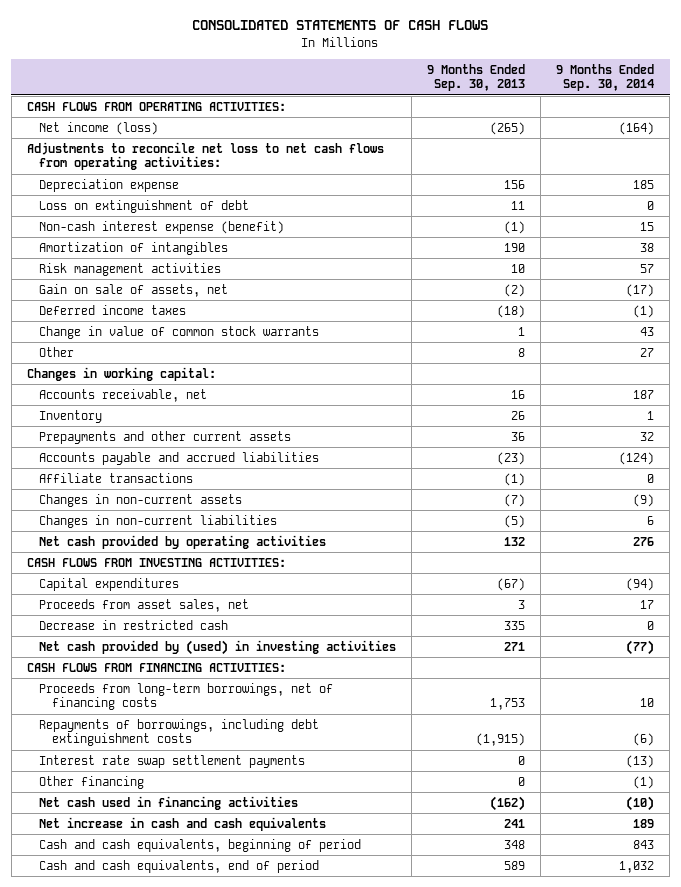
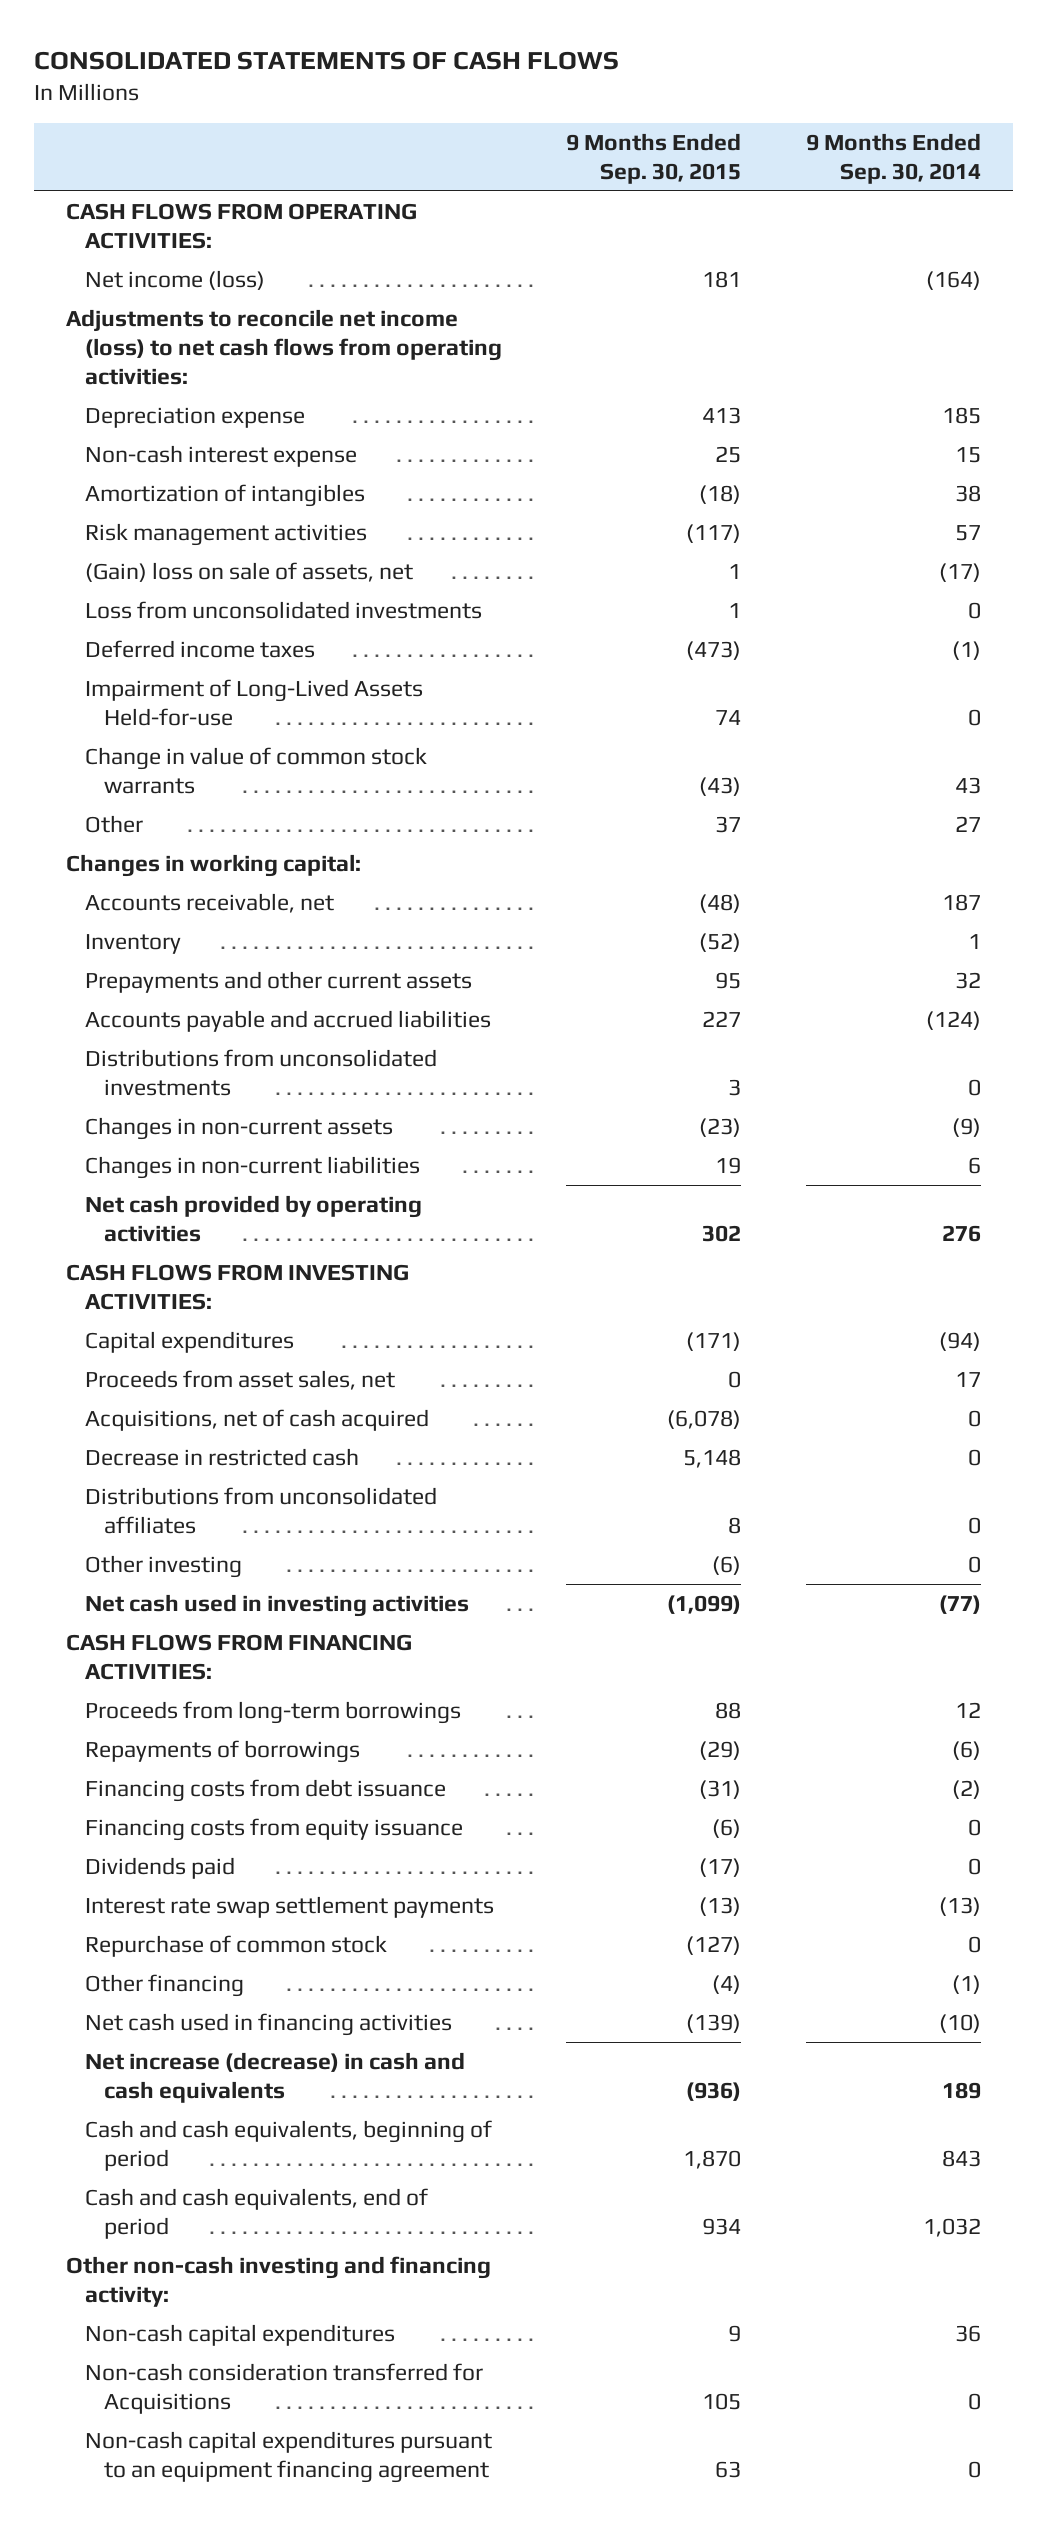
[427,63,526,92] 9 Months Ended Sep. 30, 2013 -> none
none -> [566,132,742,184] 9 Months Ended Sep. 30, 2015
[26,141,384,171] Adjustments to reconcile net loss to net cash flows from operating activities: -> [65,309,502,385] Adjustments to reconcile net income (loss) to net cash flows from operating activities:
[39,199,250,213] Loss on extinguishment of debt -> none
[39,220,285,234] Non-cash interest expense (benefit) -> [84,445,357,468] Non-cash interest expense
[39,283,229,297] Gain on sale of assets, net -> [84,562,413,583] (Gain) loss on sale of assets, net
none -> [84,601,482,620] Loss from unconsolidated investments
none -> [84,679,423,726] Impairment of Long-Lived Assets Held-for-use
[39,472,194,483] Affiliate transactions -> none
none -> [84,1049,437,1096] Distributions from unconsolidated investments
none -> [84,1409,429,1432] Acquisitions, net of cash acquired
none -> [84,1487,437,1534] Distributions from unconsolidated affiliates
none -> [84,1555,242,1579] Other investing
[39,639,397,655] Net cash provided by (used) in investing activities -> [84,1594,469,1618] Net cash used in investing activities
[39,682,334,711] Proceeds from long-term borrowings, net of financing costs -> [84,1701,461,1725] Proceeds from long-term borrowings
[640,698,655,708] 10 -> [955,1702,982,1719] 12
[39,718,320,747] Repayments of borrowings, including debt extinguishment costs -> [84,1740,360,1764] Repayments of borrowings
none -> [84,1779,446,1803] Financing costs from debt issuance
none -> [84,1818,463,1842] Financing costs from equity issuance
none -> [84,1857,235,1880] Dividends paid
none -> [84,1935,387,1958] Repurchase of common stock
[39,816,327,831] Net increase in cash and cash equivalents -> [84,2052,465,2103] Net increase (decrease) in cash and cash equivalents
none -> [65,2256,491,2307] Other non-cash investing and financing activity:
none -> [84,2324,395,2347] Non-cash capital expenditures
none -> [84,2363,483,2414] Non-cash consideration transferred for Acquisitions
none -> [84,2431,492,2483] Non-cash capital expenditures pursuant to an equipment financing agreement

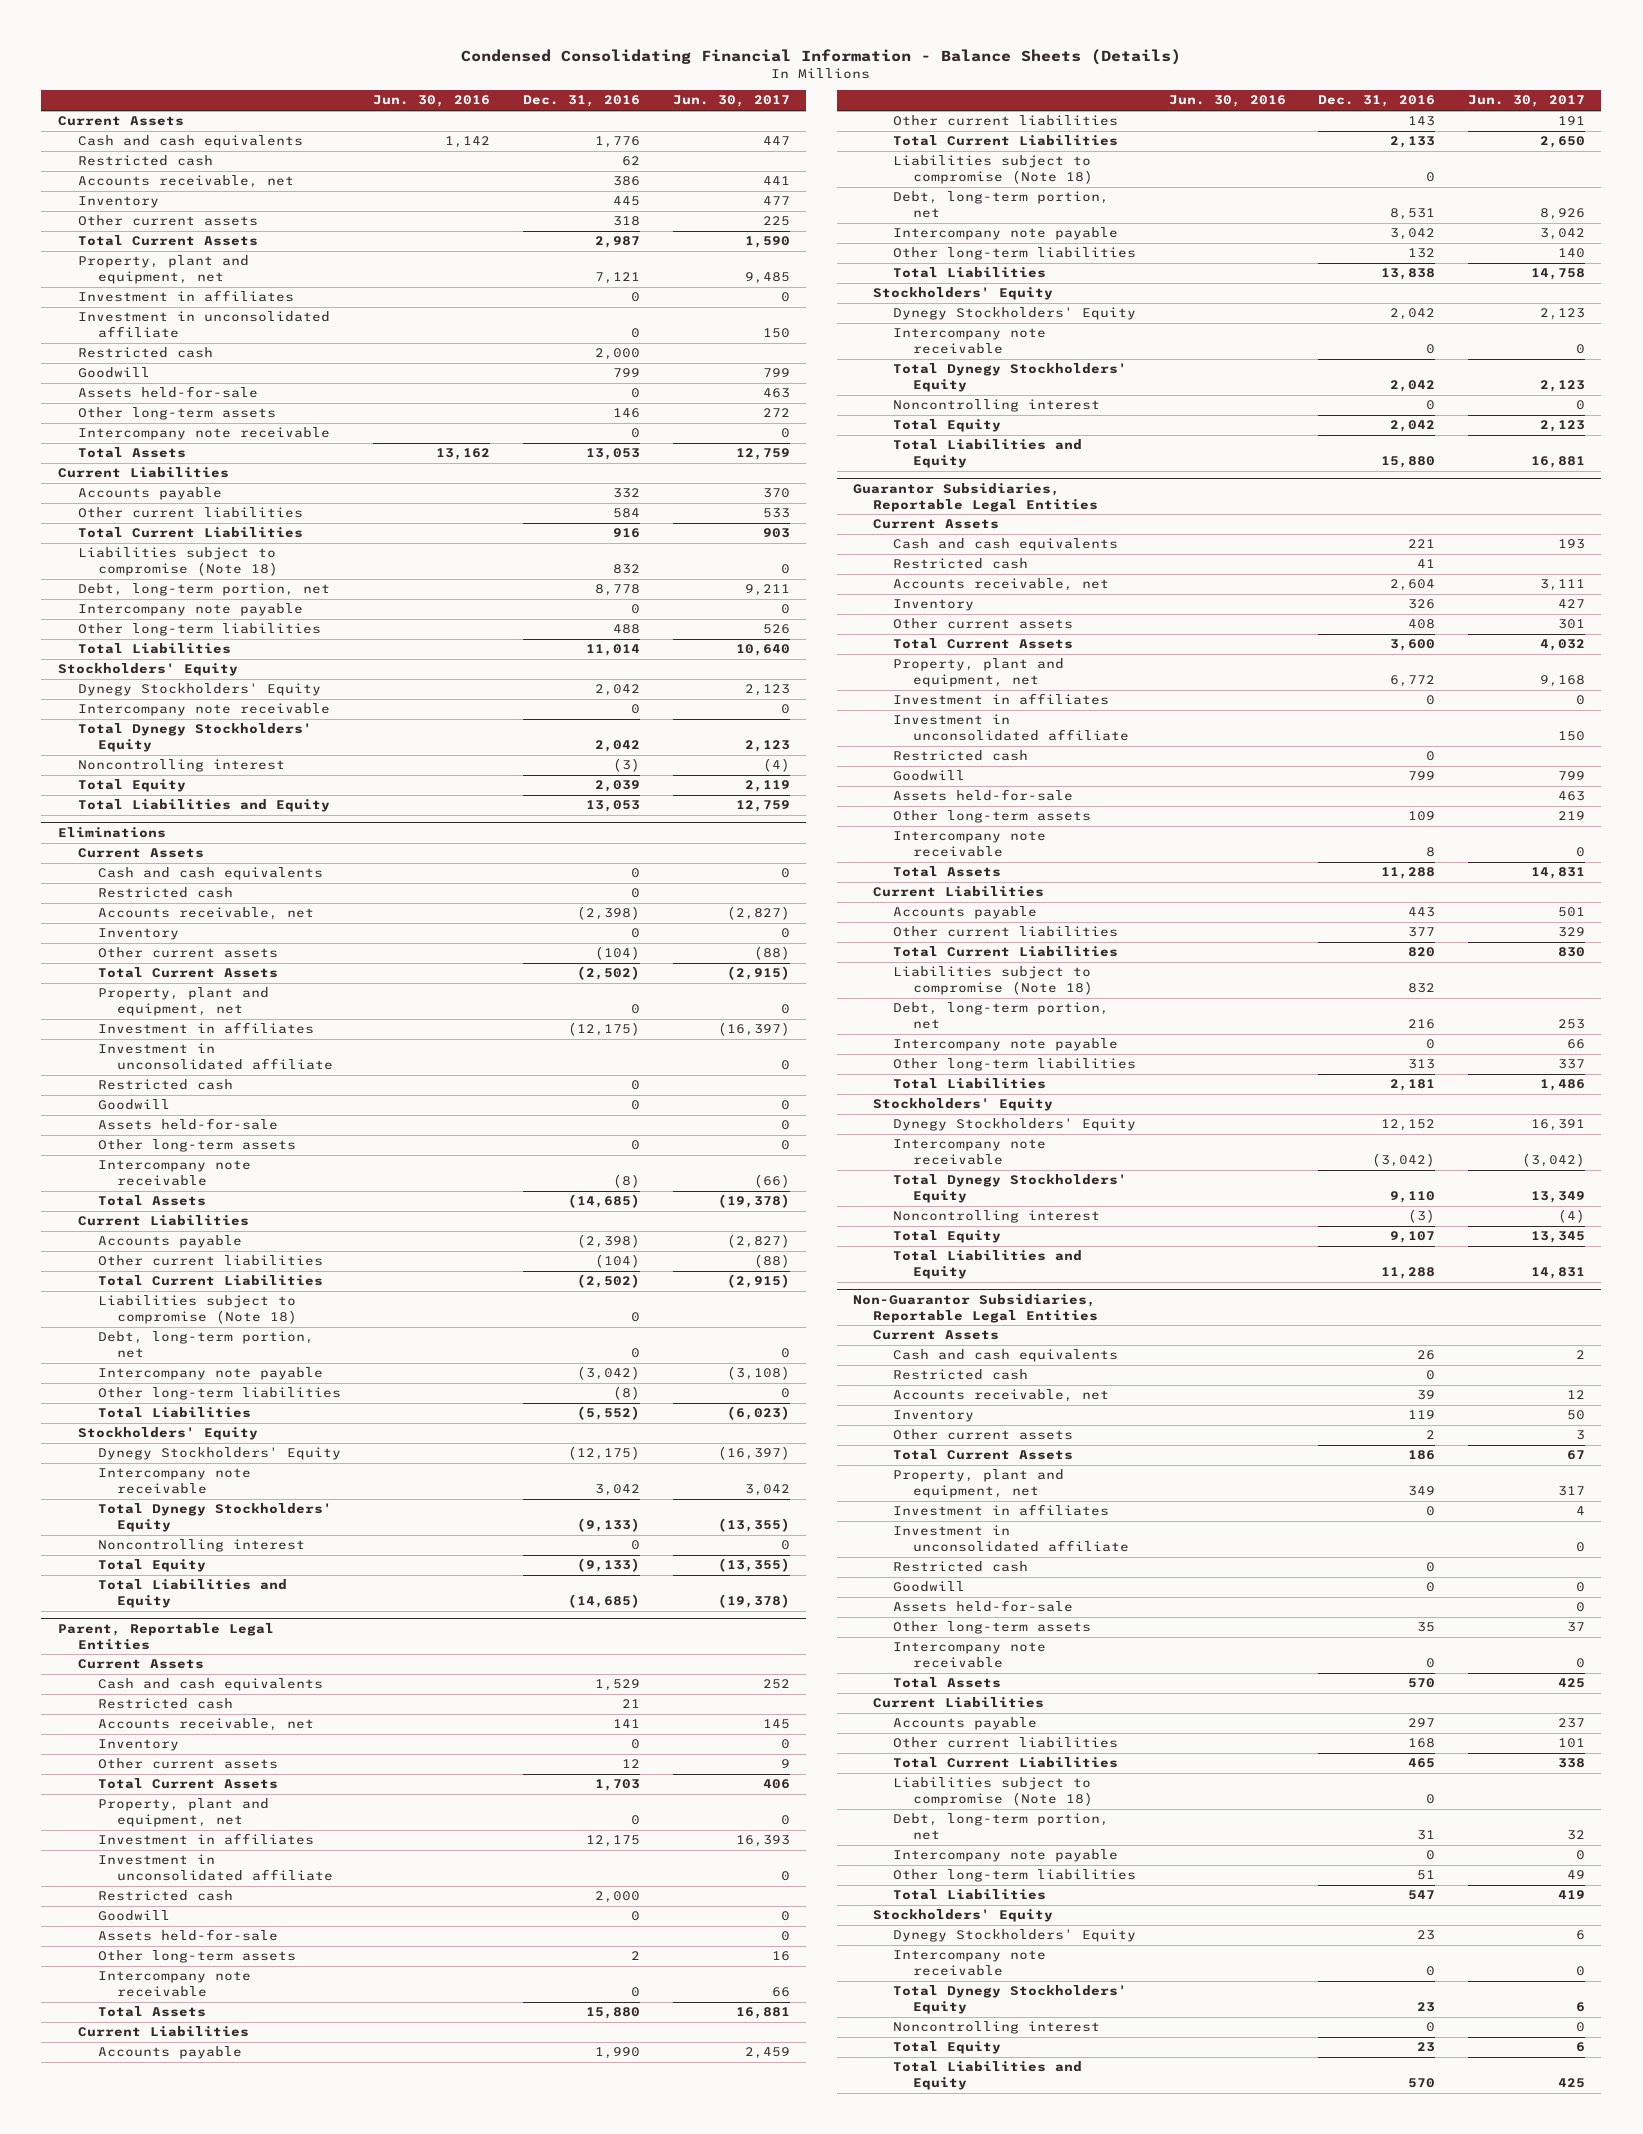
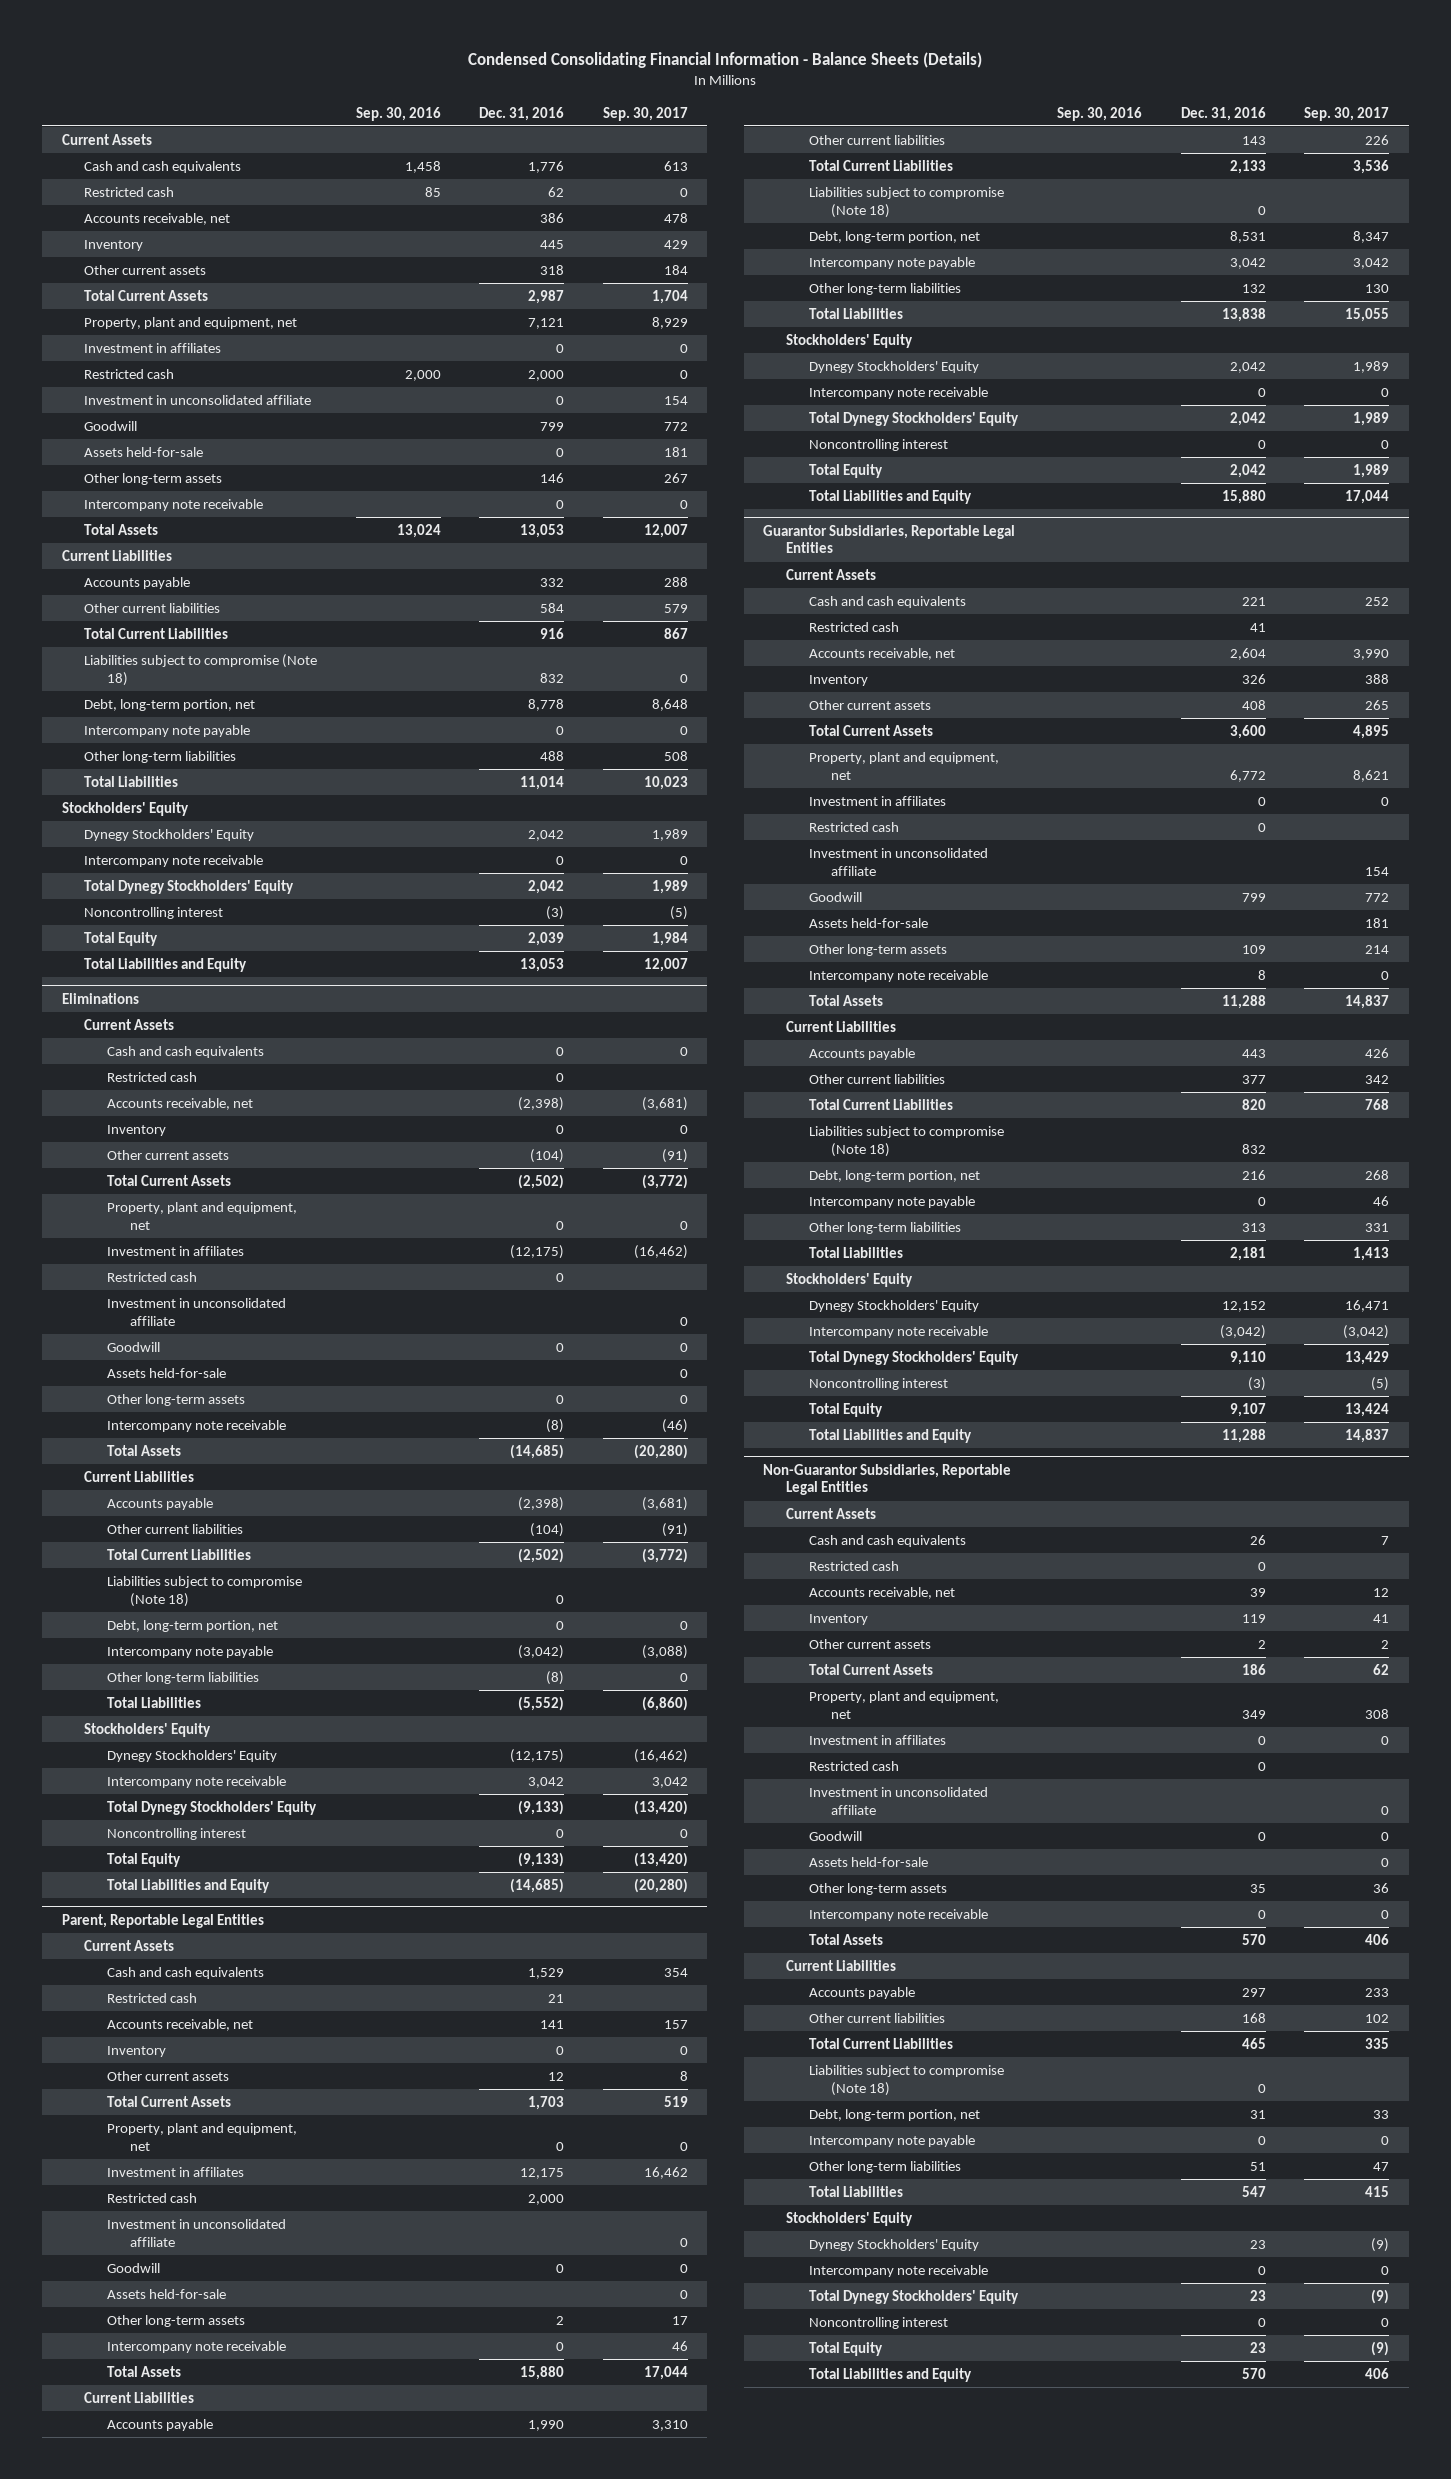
[373,95,491,108] Jun. 30, 2016 -> none
[672,95,790,108] Jun. 30, 2017 -> none
none -> [355,106,441,121] Sep. 30, 2016
none -> [602,106,688,121] Sep. 30, 2017
[77,311,330,338] Investment in unconsolidated affiliate -> [84,394,312,405] Investment in unconsolidated affiliate
[97,1043,334,1070] Investment in unconsolidated affiliate -> [107,1297,287,1326] Investment in unconsolidated affiliate
[97,1854,334,1881] Investment in unconsolidated affiliate -> [107,2218,287,2247] Investment in unconsolidated affiliate
[892,714,1129,741] Investment in unconsolidated affiliate -> [808,847,988,876] Investment in unconsolidated affiliate
[892,1525,1129,1552] Investment in unconsolidated affiliate -> [808,1786,988,1815] Investment in unconsolidated affiliate

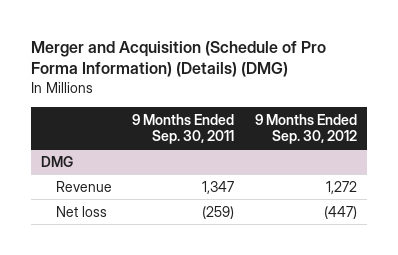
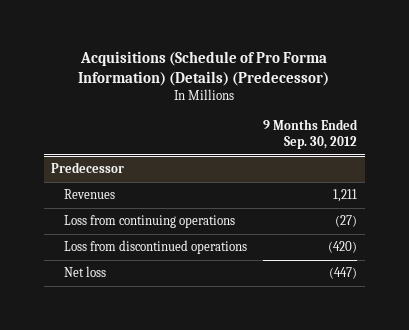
[31,40,327,78] Merger and Acquisition (Schedule of Pro Forma Information) (Details) (DMG) -> [78,51,330,86] Acquisitions (Schedule of Pro Forma Information) (Details) (Predecessor)
[132,113,235,144] 9 Months Ended Sep. 30, 2011 -> none
[41,155,74,167] DMG -> none
[55,180,112,192] Revenue -> none
none -> [51,162,125,174] Predecessor
none -> [64,189,116,200] Revenues
none -> [64,215,236,229] Loss from continuing operations
none -> [64,240,248,255] Loss from discontinued operations

